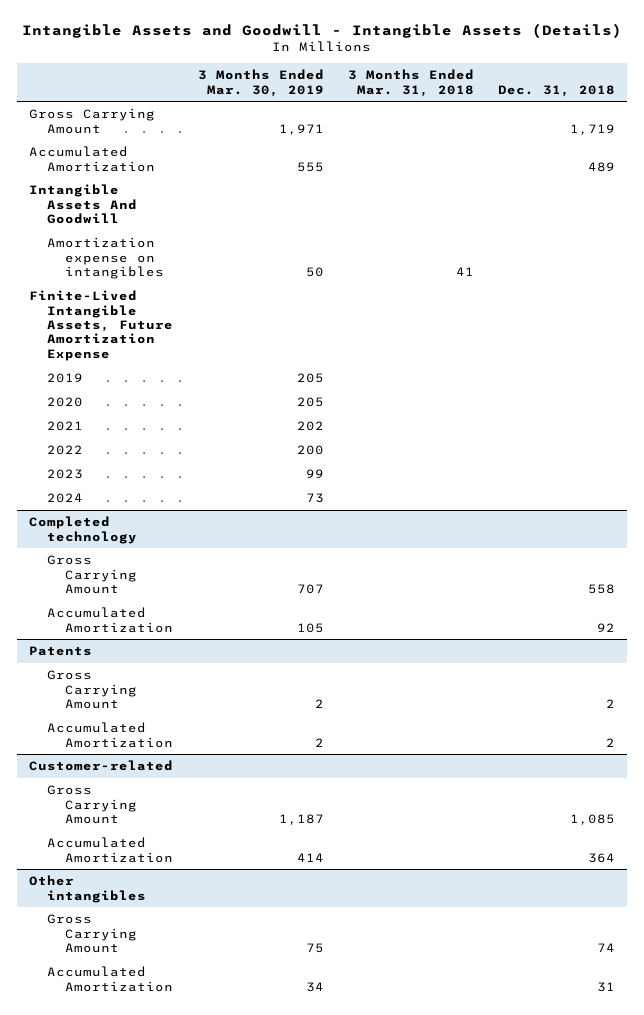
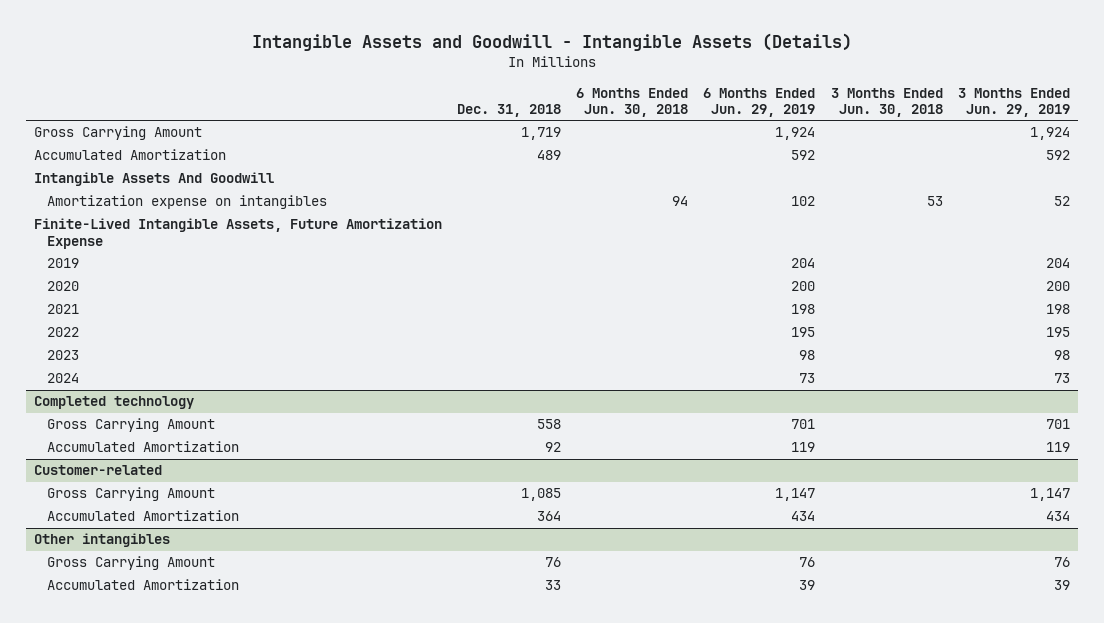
[197,69,324,97] 3 Months Ended Mar. 30, 2019 -> none
[347,69,474,97] 3 Months Ended Mar. 31, 2018 -> none
none -> [576,87,689,118] 6 Months Ended Jun. 30, 2018
none -> [703,87,816,118] 6 Months Ended Jun. 29, 2019
none -> [830,87,943,118] 3 Months Ended Jun. 30, 2018
none -> [957,87,1070,118] 3 Months Ended Jun. 29, 2019
[28,646,92,657] Patents -> none
[47,670,138,710] Gross Carrying Amount -> none
[47,722,174,748] Accumulated Amortization -> none
[596,943,615,953] 74 -> [544,557,561,568] 76
[596,981,615,992] 31 -> [544,580,561,591] 33

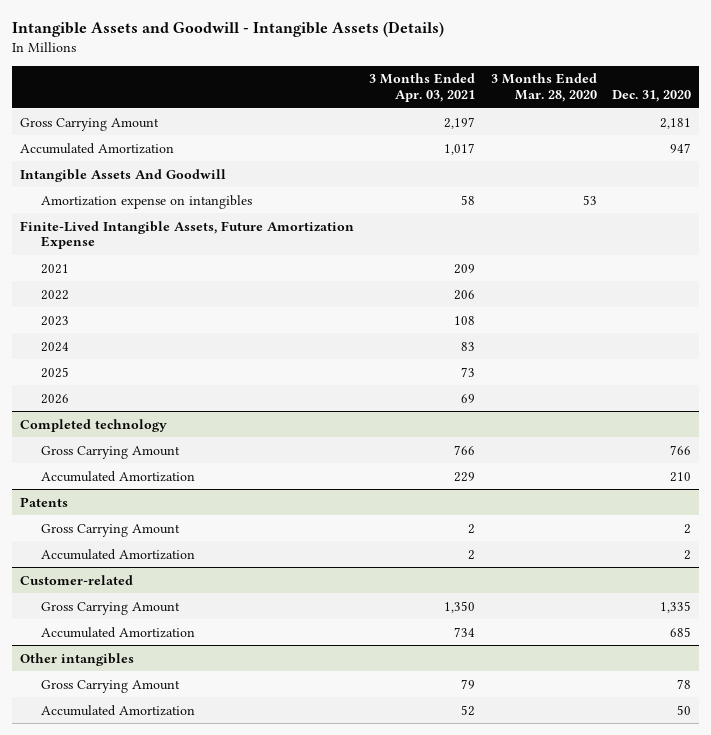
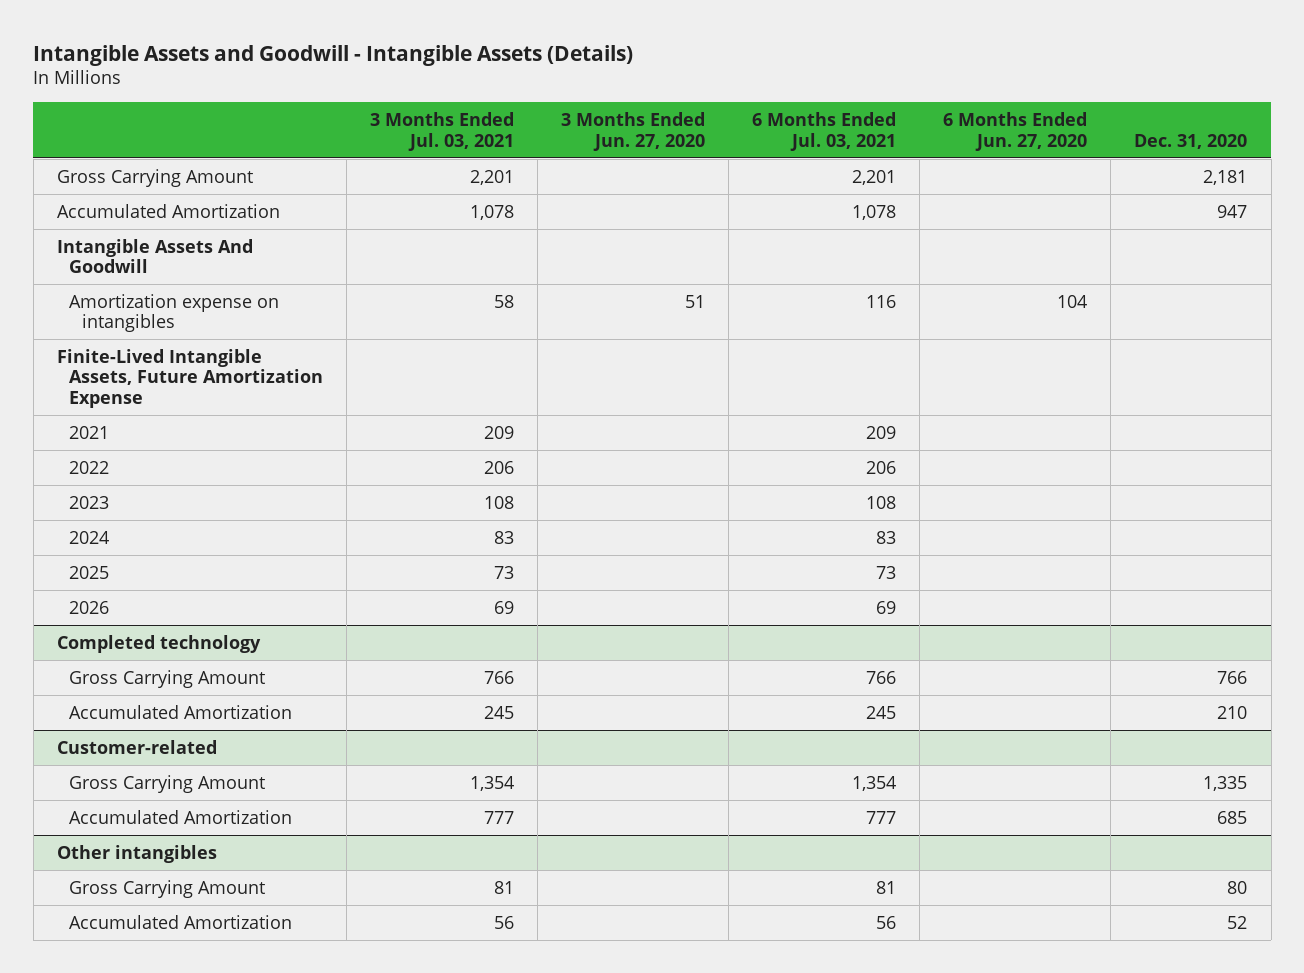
[369,73,476,103] 3 Months Ended Apr. 03, 2021 -> none
[490,73,597,103] 3 Months Ended Mar. 28, 2020 -> none
none -> [370,111,515,151] 3 Months Ended Jul. 03, 2021
none -> [561,111,706,151] 3 Months Ended Jun. 27, 2020
none -> [752,111,897,151] 6 Months Ended Jul. 03, 2021
none -> [943,111,1088,151] 6 Months Ended Jun. 27, 2020
[19,496,68,507] Patents -> none
[40,523,180,537] Gross Carrying Amount -> none
[40,548,195,560] Accumulated Amortization -> none
[677,678,692,689] 78 -> [1227,880,1248,894] 80
[677,704,692,715] 50 -> [1227,915,1248,929] 52

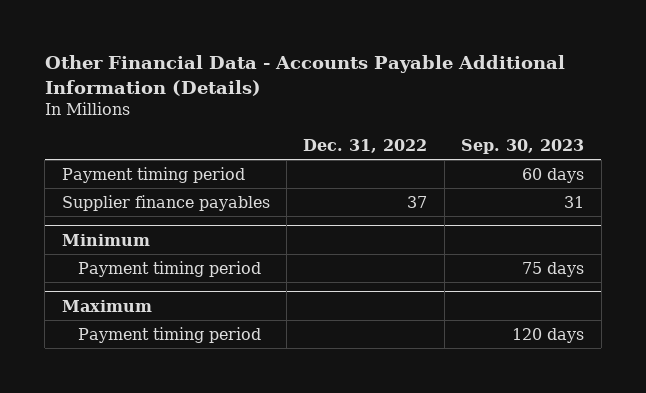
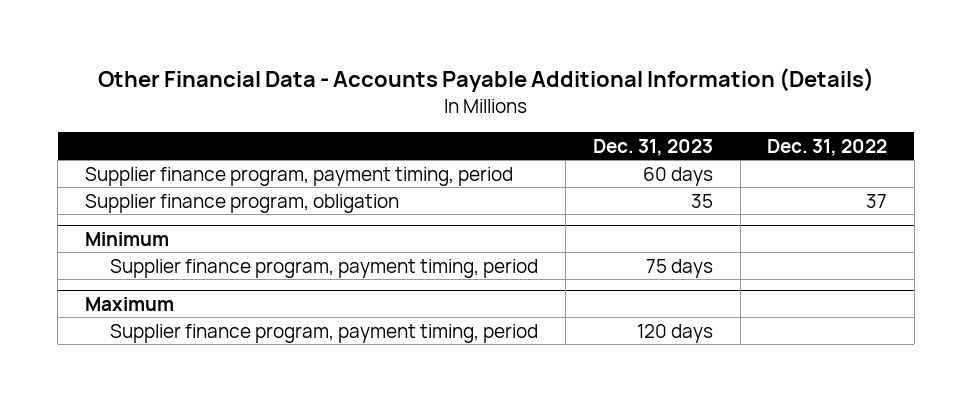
[461,138,585,154] Sep. 30, 2023 -> none
none -> [592,138,713,156] Dec. 31, 2023
[61,166,245,183] Payment timing period -> [84,166,513,186] Supplier finance program, payment timing, period
[61,194,270,211] Supplier finance payables -> [84,193,399,213] Supplier finance program, obligation
[77,260,261,277] Payment timing period -> [110,258,539,278] Supplier finance program, payment timing, period
[77,326,261,343] Payment timing period -> [110,323,539,343] Supplier finance program, payment timing, period

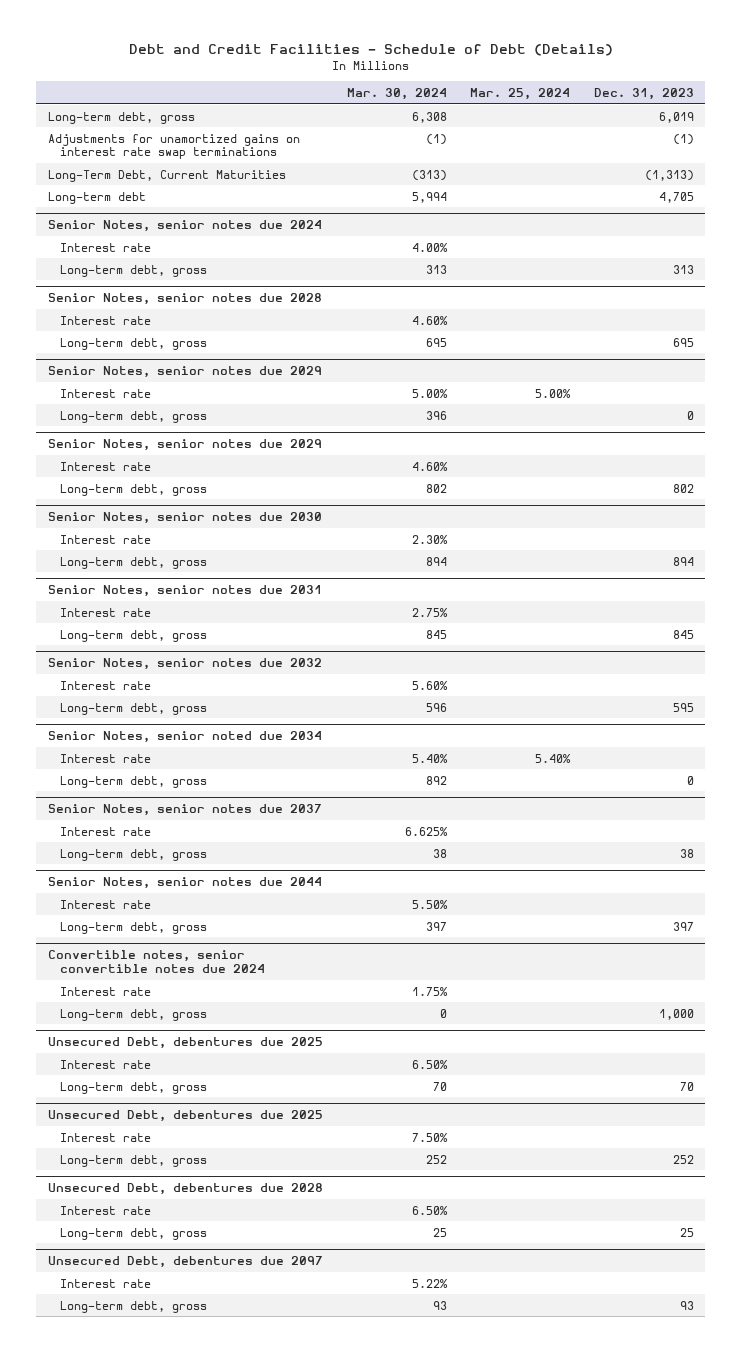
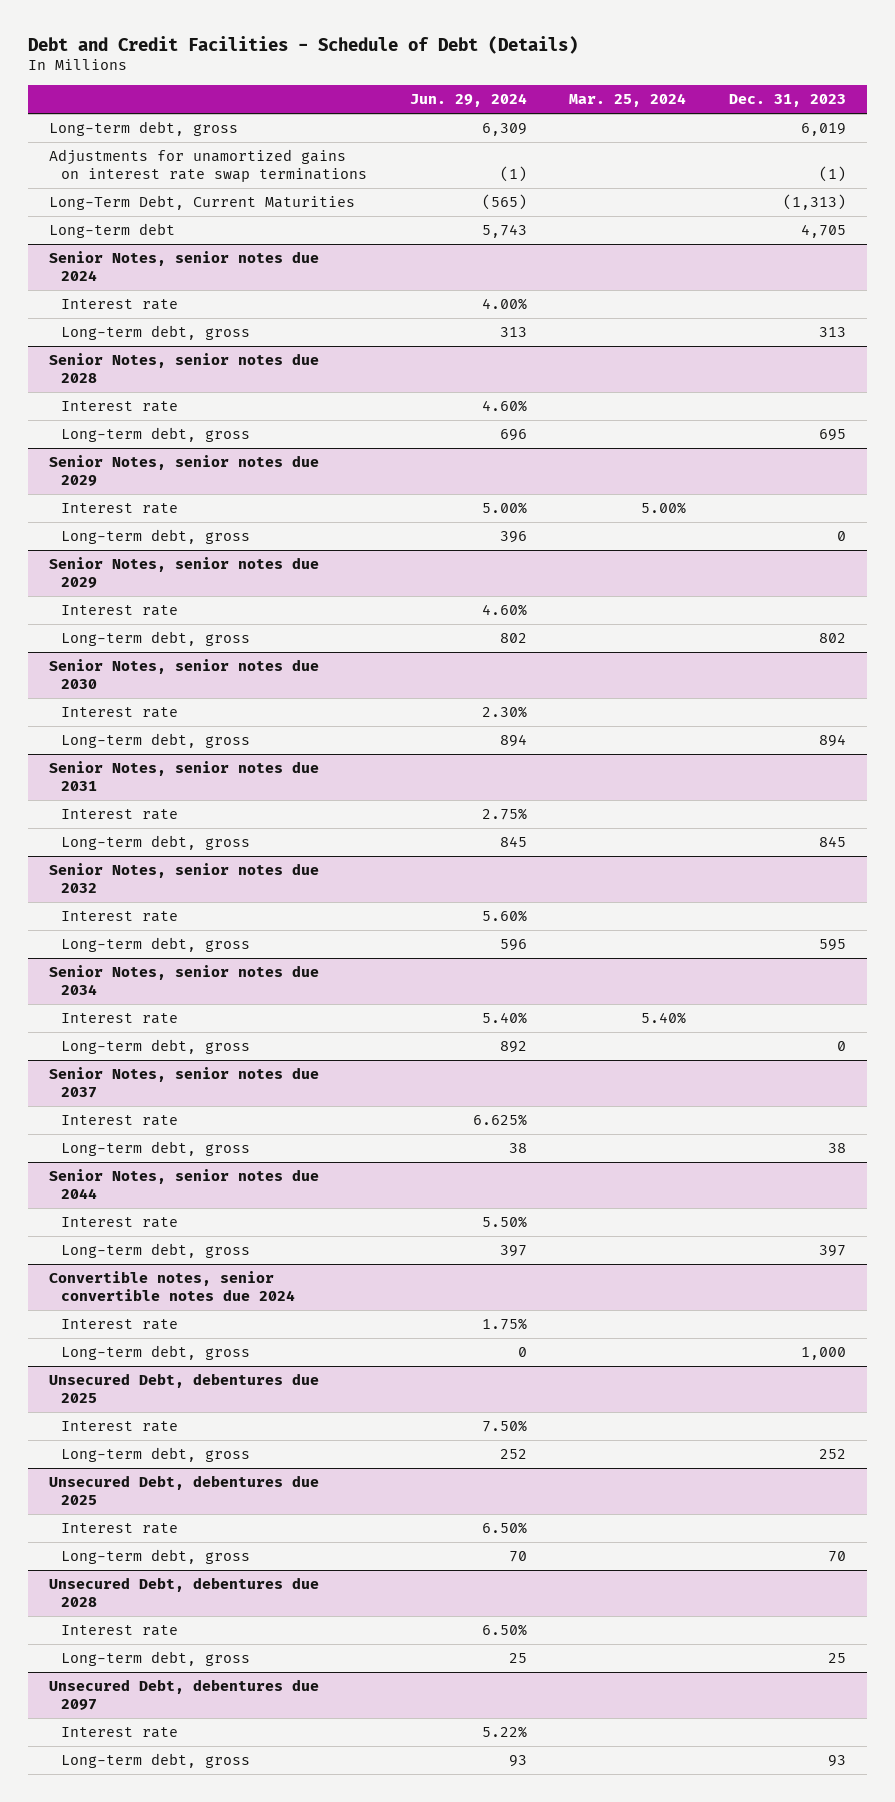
[346,88,447,101] Mar. 30, 2024 -> none
none -> [409,93,527,108] Jun. 29, 2024
[48,731,323,744] Senior Notes, senior noted due 2034 -> [48,965,319,996] Senior Notes, senior notes due 2034
[60,1154,208,1167] Long-term debt, gross -> [61,1447,251,1463] Long-term debt, gross
[60,1081,208,1094] Long-term debt, gross -> [61,1549,251,1565] Long-term debt, gross

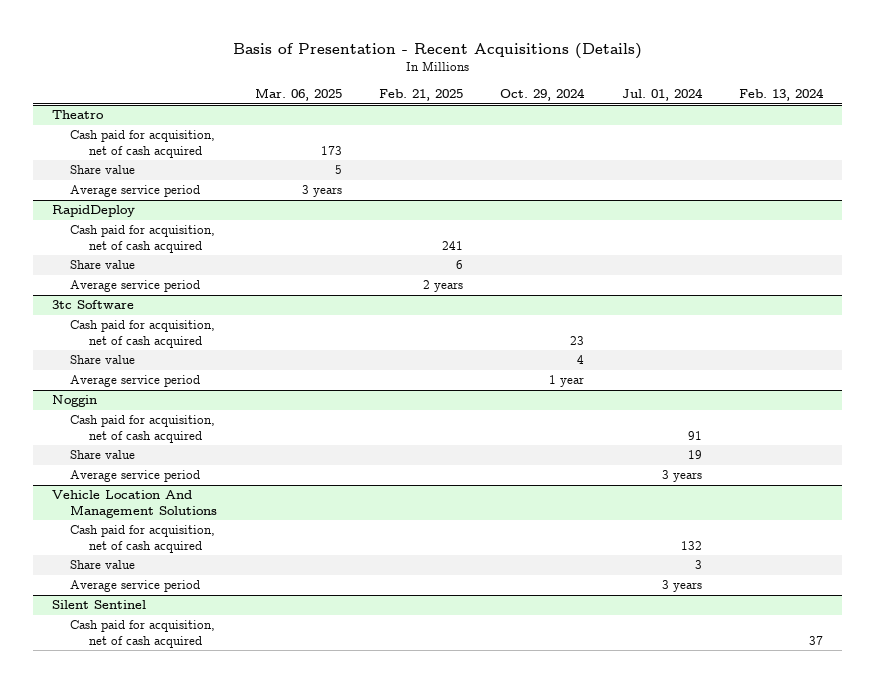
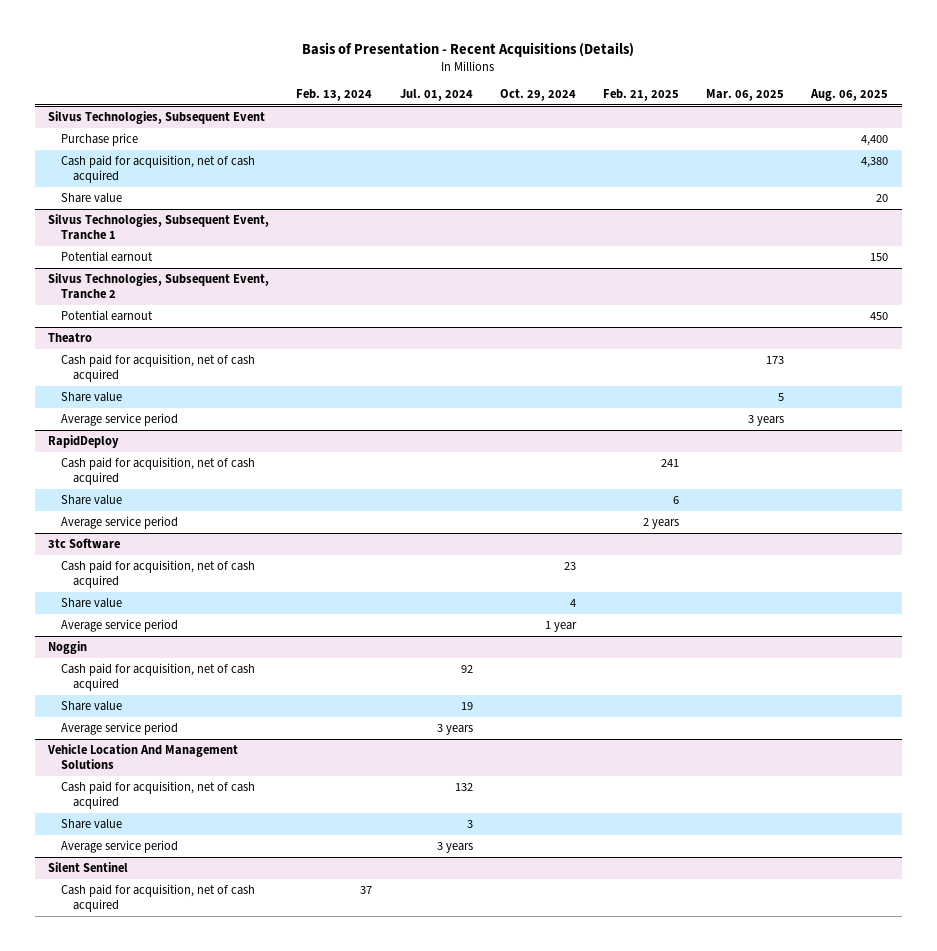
none -> [810,89,889,102] Aug. 06, 2025
none -> [48,110,266,124] Silvus Technologies, Subsequent Event
none -> [60,132,138,146] Purchase price
none -> [60,154,255,183] Cash paid for acquisition, net of cash acquired
none -> [60,192,122,203] Share value
none -> [48,213,270,240] Silvus Technologies, Subsequent Event, Tranche 1
none -> [60,250,153,262] Potential earnout
none -> [48,272,270,299] Silvus Technologies, Subsequent Event, Tranche 2
none -> [60,309,153,321] Potential earnout
[687,431,702,441] 91 -> [460,664,473,673] 92

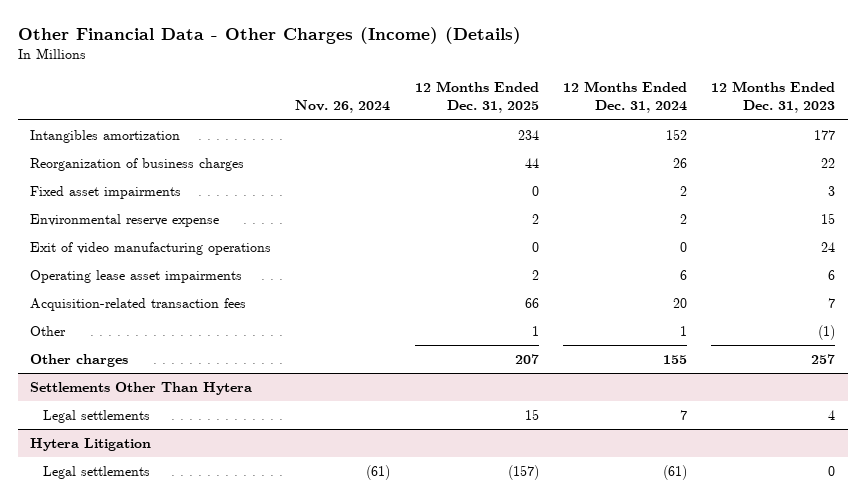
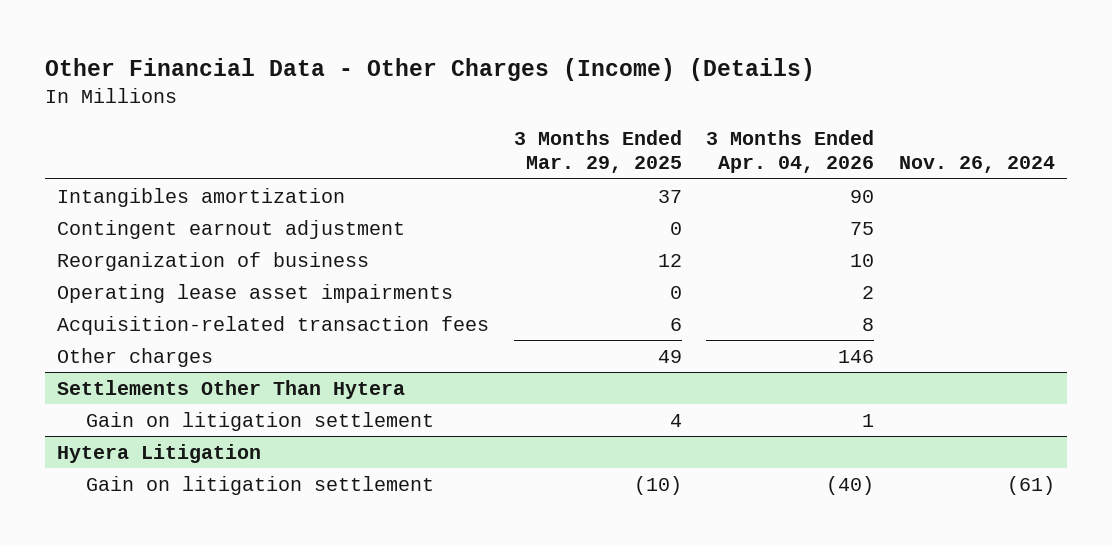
[414,81,539,114] 12 Months Ended Dec. 31, 2025 -> none
[563,81,688,114] 12 Months Ended Dec. 31, 2024 -> none
[711,81,836,114] 12 Months Ended Dec. 31, 2023 -> none
none -> [513,130,682,173] 3 Months Ended Mar. 29, 2025
none -> [706,130,875,173] 3 Months Ended Apr. 04, 2026
[30,186,182,200] Fixed asset impairments -> none
[30,214,220,228] Environmental reserve expense -> none
[30,242,272,256] Exit of video manufacturing operations -> none
none -> [57,219,406,239] Contingent earnout adjustment
[30,158,245,172] Reorganization of business charges -> [57,251,370,271] Reorganization of business
[30,326,67,337] Other -> none
[42,410,150,424] Legal settlements -> [85,411,434,431] Gain on litigation settlement
[42,466,150,480] Legal settlements -> [85,475,434,495] Gain on litigation settlement

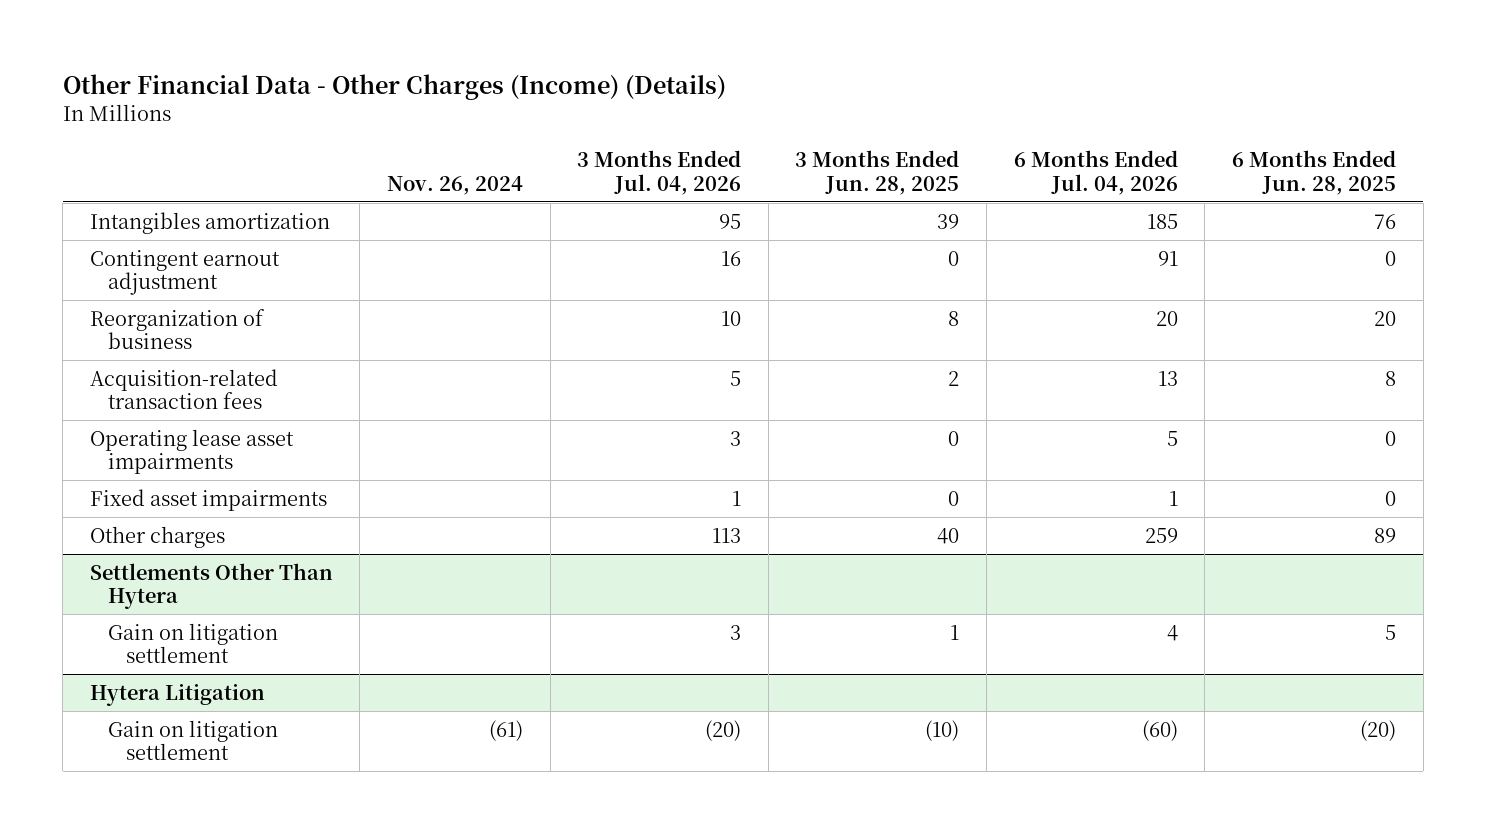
[513,130,682,173] 3 Months Ended Mar. 29, 2025 -> none
[706,130,875,173] 3 Months Ended Apr. 04, 2026 -> none
none -> [577,150,742,195] 3 Months Ended Jul. 04, 2026
none -> [795,150,960,195] 3 Months Ended Jun. 28, 2025
none -> [1013,150,1178,195] 6 Months Ended Jul. 04, 2026
none -> [1231,150,1396,195] 6 Months Ended Jun. 28, 2025
[57,283,454,303] Operating lease asset impairments -> [89,428,294,475] Operating lease asset impairments
none -> [89,488,327,511] Fixed asset impairments

